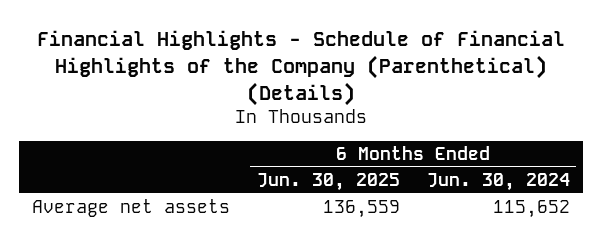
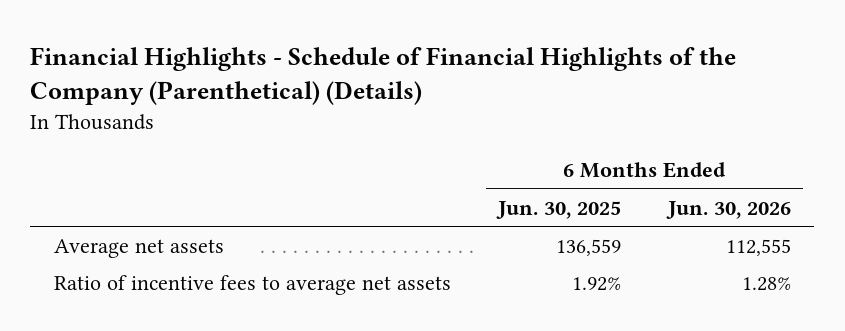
[426,172,570,191] Jun. 30, 2024 -> none
none -> [665,200,791,219] Jun. 30, 2026
none -> [53,274,451,295] Ratio of incentive fees to average net assets

